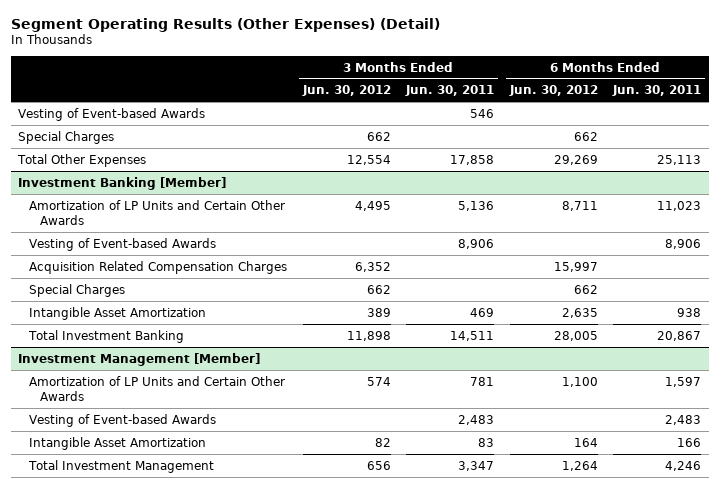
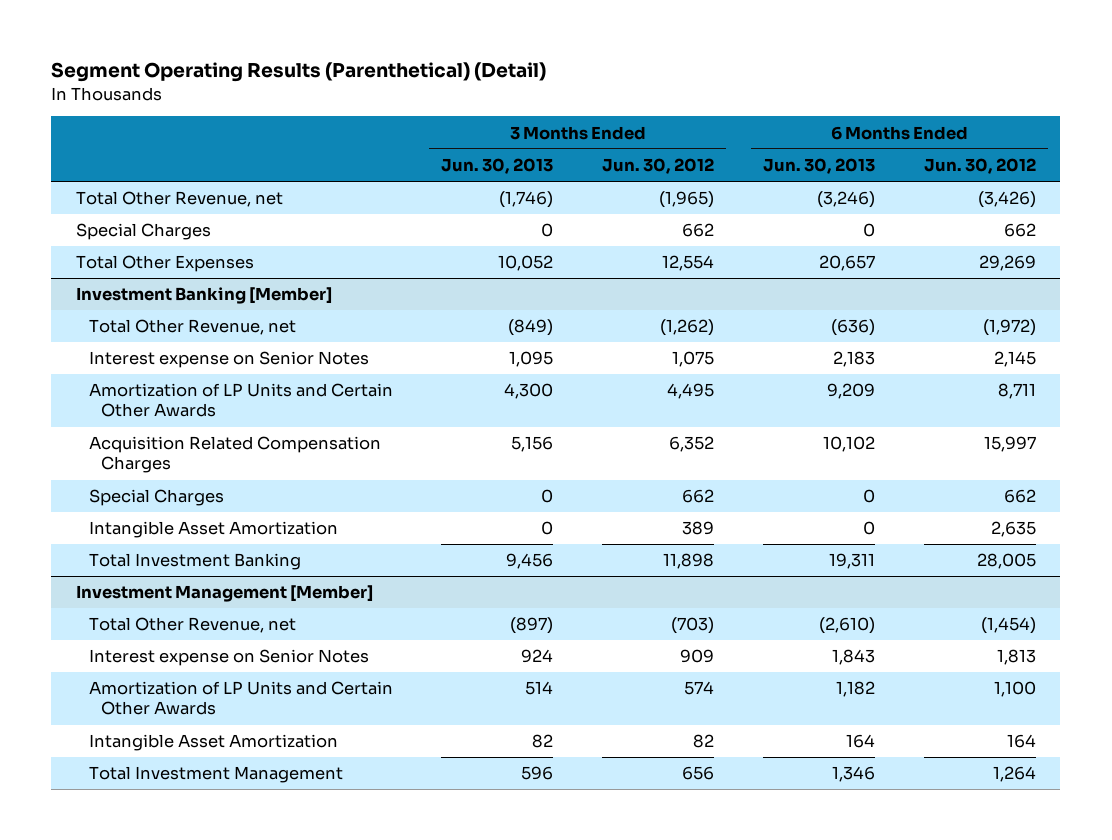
[10,17,440,32] Segment Operating Results (Other Expenses) (Detail) -> [51,62,547,83] Segment Operating Results (Parenthetical) (Detail)
[405,85,495,97] Jun. 30, 2011 -> none
[612,85,702,97] Jun. 30, 2011 -> none
none -> [441,158,554,175] Jun. 30, 2013
none -> [763,158,876,175] Jun. 30, 2013
[18,107,206,121] Vesting of Event-based Awards -> none
none -> [75,191,283,208] Total Other Revenue, net
none -> [88,319,296,336] Total Other Revenue, net
none -> [88,351,369,369] Interest expense on Senior Notes
[29,237,217,251] Vesting of Event-based Awards -> none
none -> [88,617,296,634] Total Other Revenue, net
none -> [88,649,369,667] Interest expense on Senior Notes
[29,413,217,427] Vesting of Event-based Awards -> none

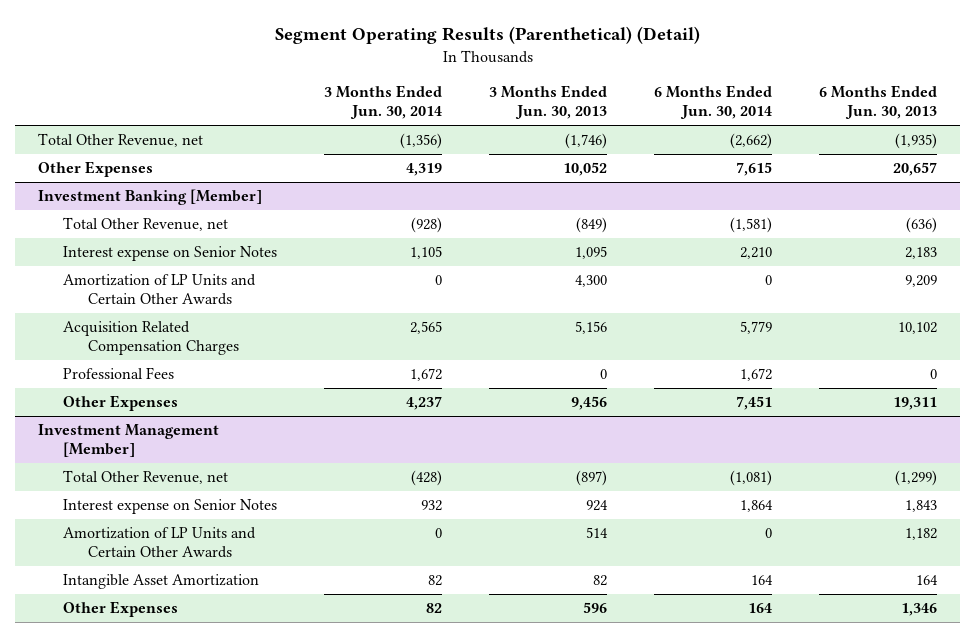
[602,158,715,175] Jun. 30, 2012 -> none
[923,158,1036,175] Jun. 30, 2012 -> none
none -> [324,85,443,120] 3 Months Ended Jun. 30, 2014
none -> [653,85,772,120] 6 Months Ended Jun. 30, 2014
[75,223,211,241] Special Charges -> none
[817,191,876,209] (3,246) -> [894,133,937,150] (1,935)
[75,255,254,273] Total Other Expenses -> [38,161,154,178] Other Expenses
[88,489,224,507] Special Charges -> none
[88,521,338,539] Intangible Asset Amortization -> none
none -> [63,367,175,380] Professional Fees
[88,553,301,571] Total Investment Banking -> [63,395,179,412] Other Expenses
[819,617,876,635] (2,610) -> [894,470,937,487] (1,299)
[88,766,343,784] Total Investment Management -> [63,601,179,618] Other Expenses

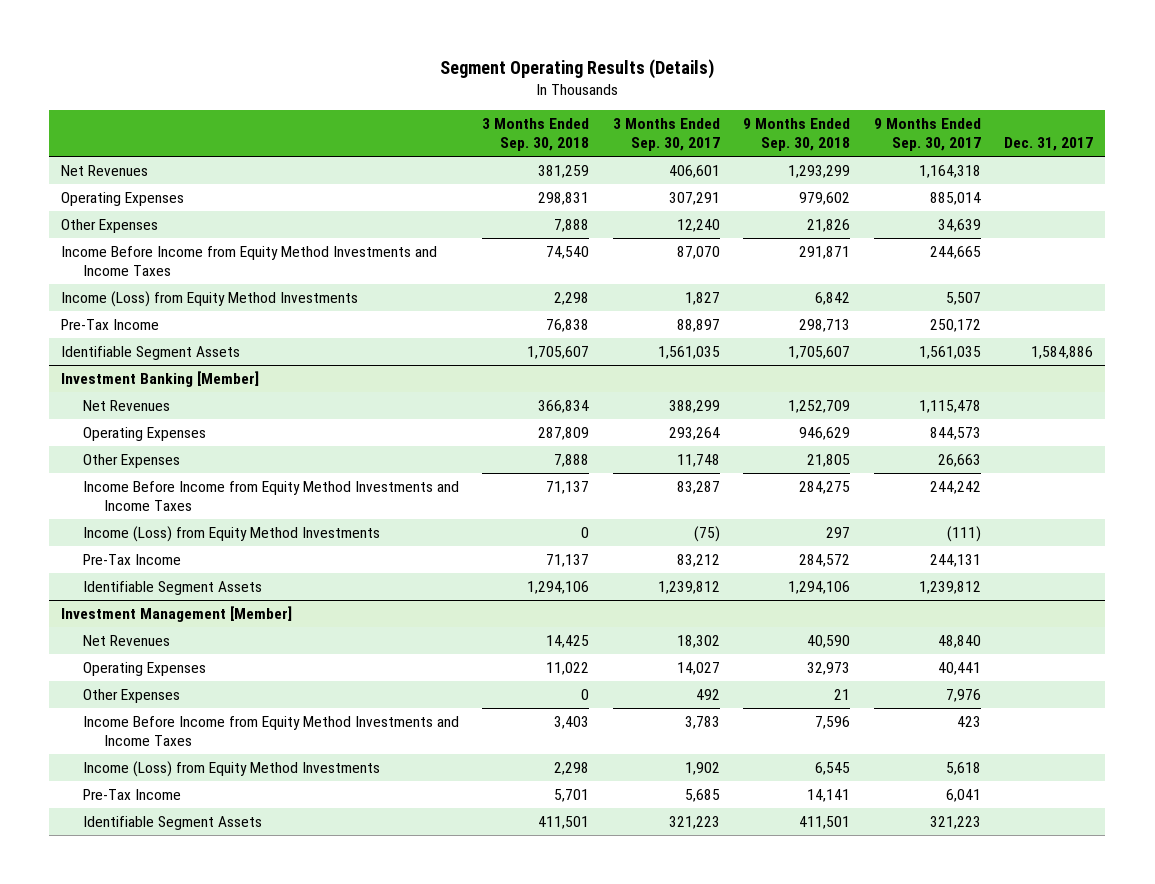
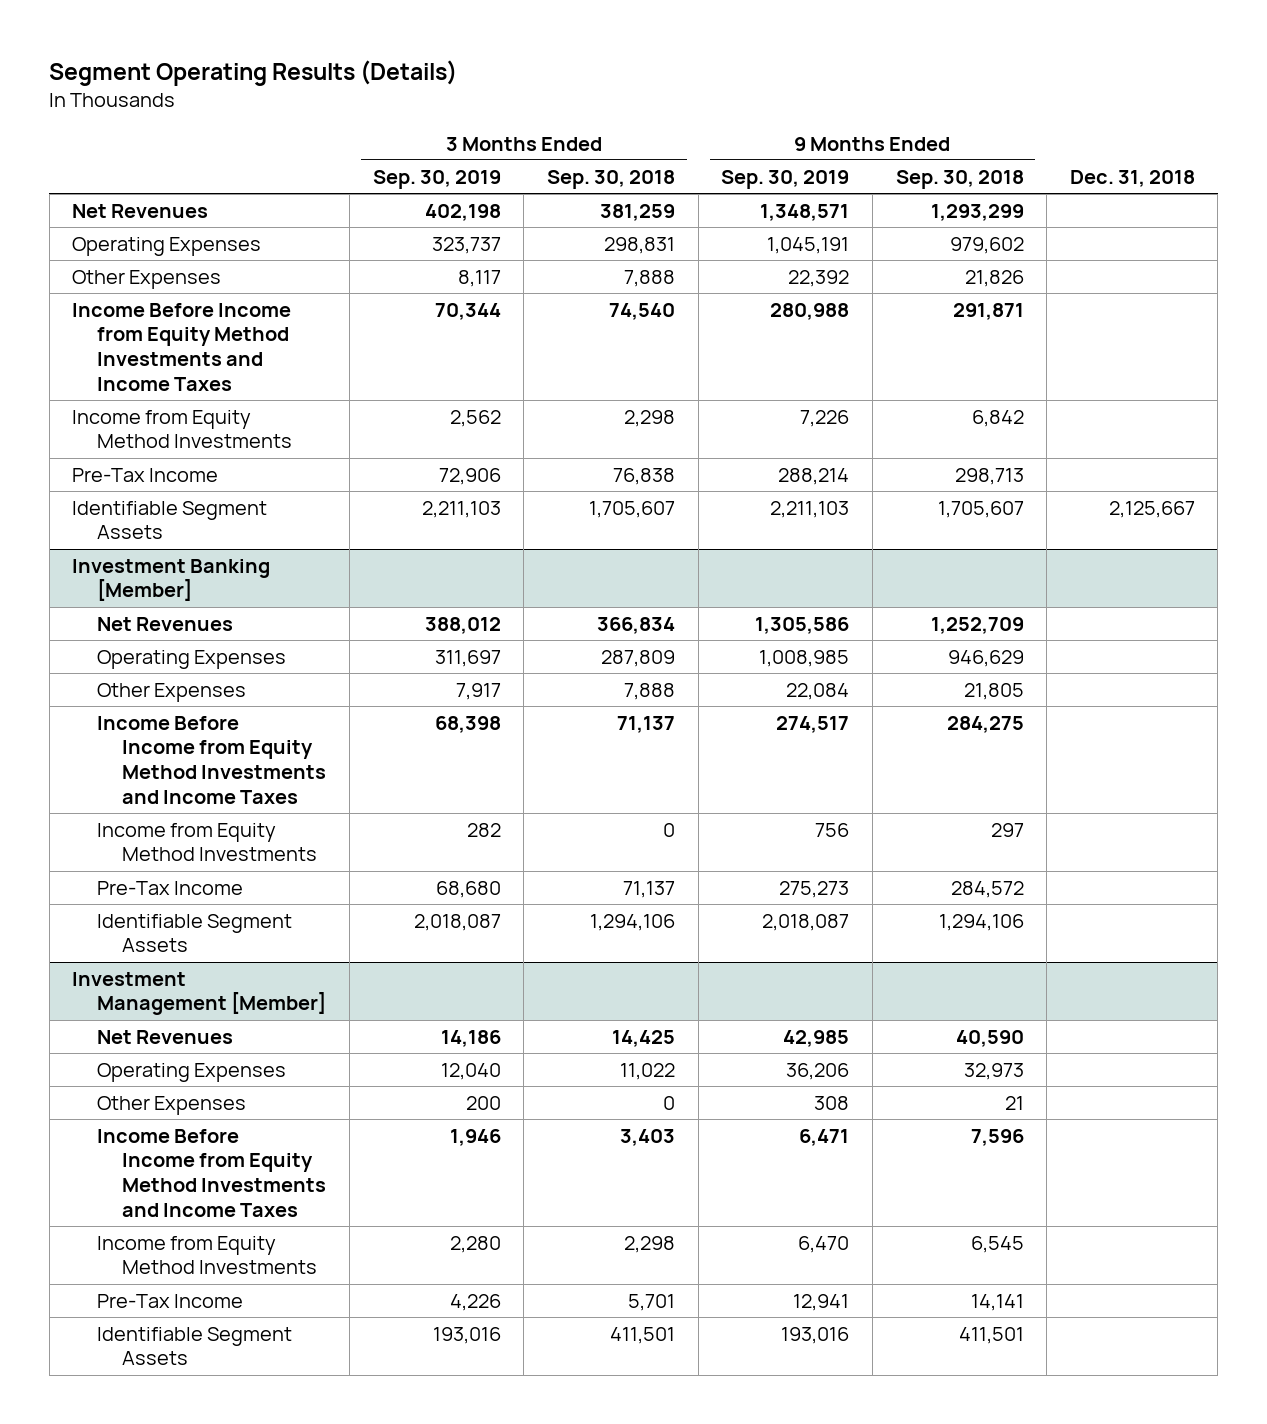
[612,118,720,152] 3 Months Ended Sep. 30, 2017 -> none
[873,118,981,152] 9 Months Ended Sep. 30, 2017 -> none
[1004,137,1094,152] Dec. 31, 2017 -> none
none -> [372,169,501,189] Sep. 30, 2019
none -> [721,169,850,189] Sep. 30, 2019
none -> [1069,169,1195,187] Dec. 31, 2018
[61,290,359,307] Income (Loss) from Equity Method Investments -> [72,409,293,449] Income from Equity Method Investments
[82,525,380,542] Income (Loss) from Equity Method Investments -> [97,822,318,862] Income from Equity Method Investments
[82,760,380,777] Income (Loss) from Equity Method Investments -> [97,1235,318,1275] Income from Equity Method Investments

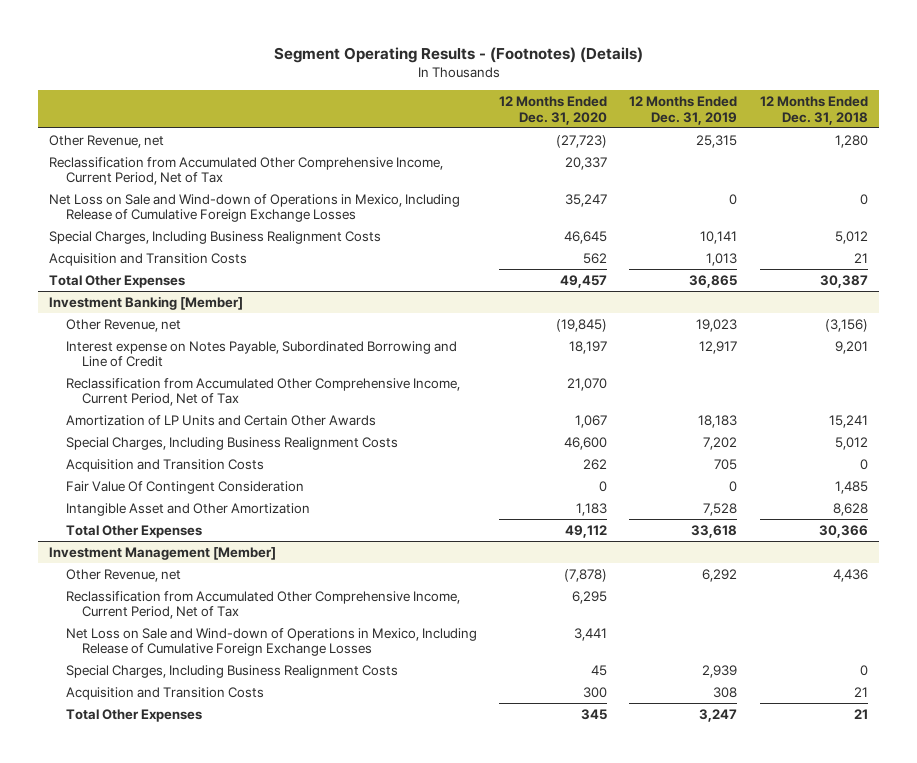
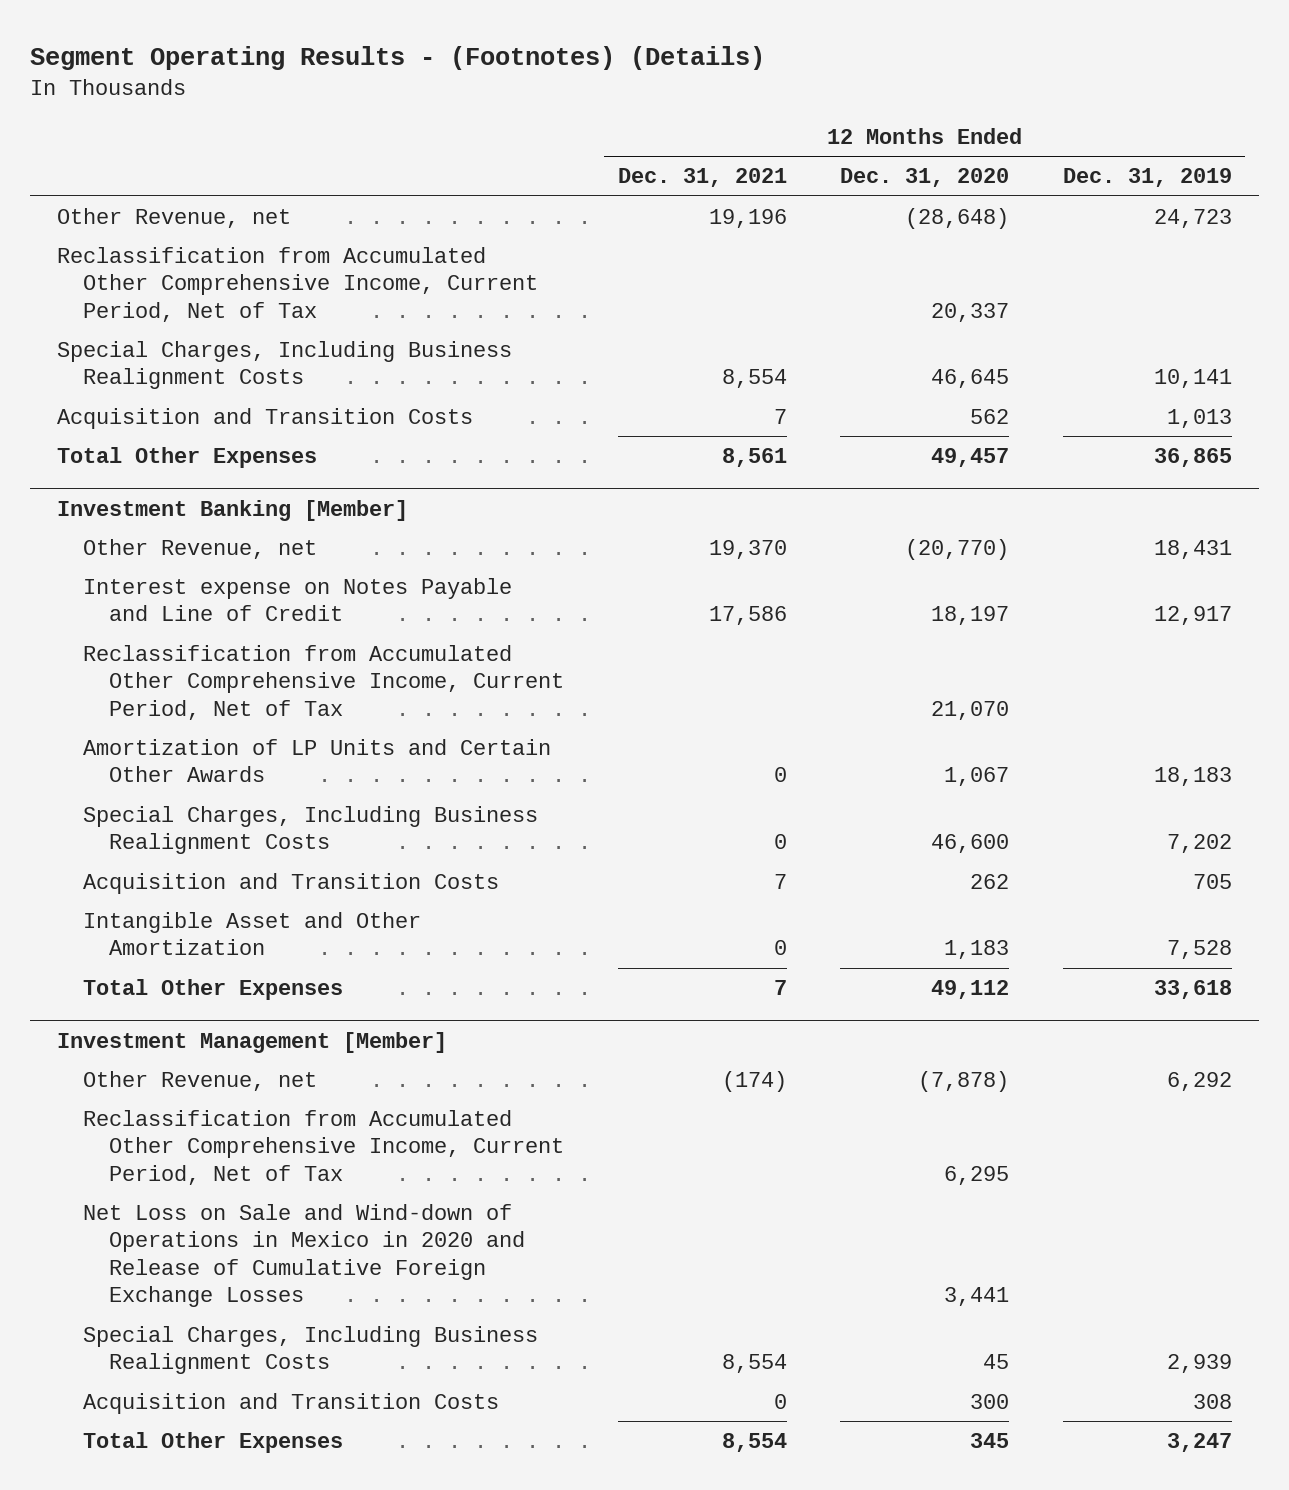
[759,95,868,125] 12 Months Ended Dec. 31, 2018 -> none
none -> [617,168,787,188] Dec. 31, 2021
[556,134,608,148] (27,723) -> [905,207,1010,229] (28,648)
[696,134,738,148] 25,315 -> [1153,208,1232,228] 24,723
[49,193,461,223] Net Loss on Sale and Wind-down of Operations in Mexico, Including Release of Cumulative Foreign Exchange Losses -> none
[556,318,608,332] (19,845) -> [905,538,1010,560] (20,770)
[696,318,738,332] 19,023 -> [1153,539,1232,559] 18,431
[65,340,457,368] Interest expense on Notes Payable, Subordinated Borrowing and Line of Credit -> [83,577,513,622] Interest expense on Notes Payable and Line of Credit
[65,480,304,494] Fair Value Of Contingent Consideration -> none
[65,627,477,657] Net Loss on Sale and Wind-down of Operations in Mexico, Including Release of Cumulative Foreign Exchange Losses -> [83,1203,526,1308] Net Loss on Sale and Wind-down of Operations in Mexico in 2020 and Release of Cumulative Foreign Exchange Losses

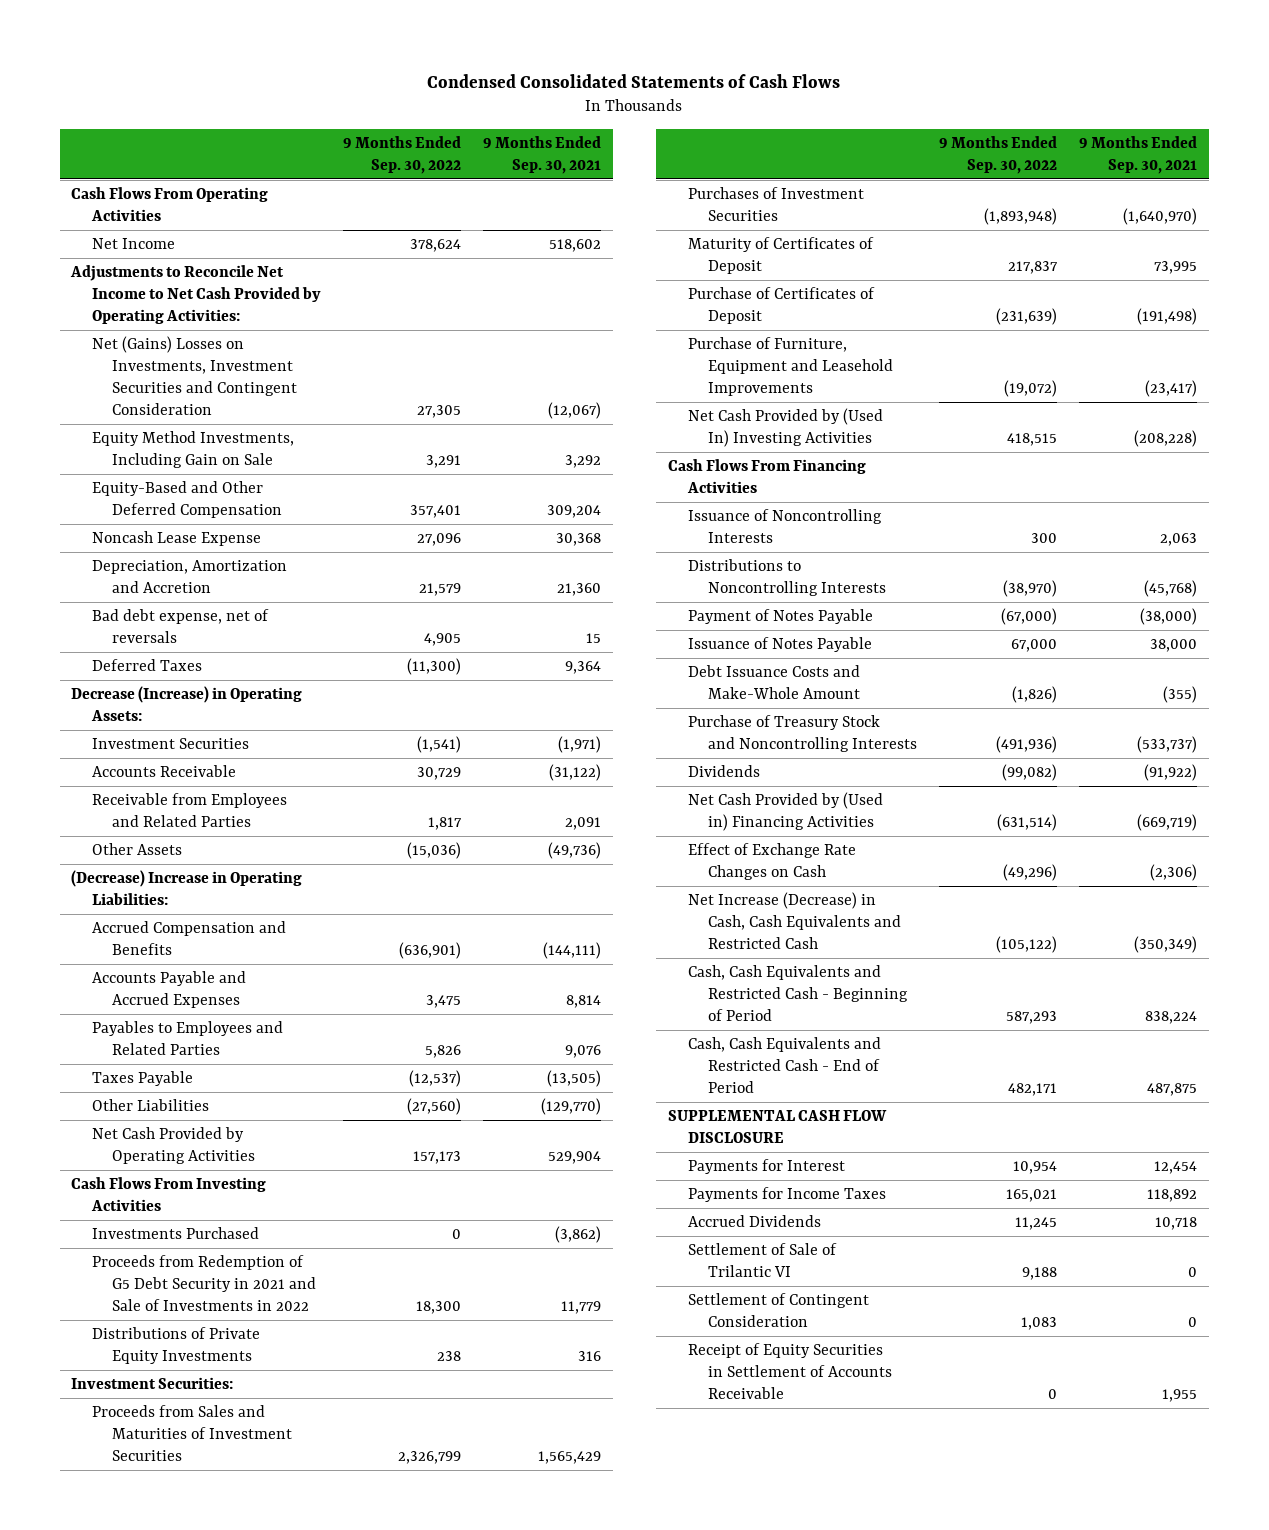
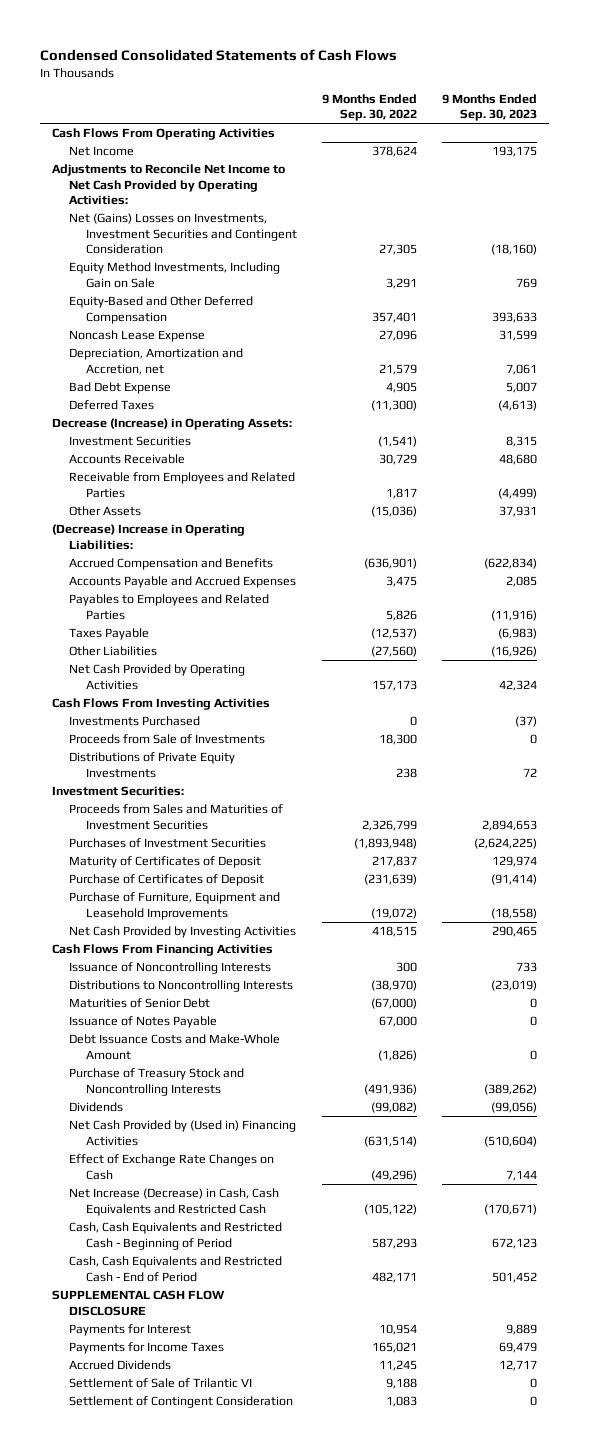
[483,135,602,174] 9 Months Ended Sep. 30, 2021 -> none
none -> [441,93,537,122] 9 Months Ended Sep. 30, 2023
[91,560,287,594] Depreciation, Amortization and Accretion -> [69,348,244,375] Depreciation, Amortization and Accretion, net
[91,609,269,644] Bad debt expense, net of reversals -> [69,382,172,395] Bad Debt Expense
[91,1255,316,1312] Proceeds from Redemption of G5 Debt Security in 2021 and Sale of Investments in 2022 -> [69,734,266,745] Proceeds from Sale of Investments
[687,408,883,448] Net Cash Provided by (Used In) Investing Activities -> [69,926,297,939] Net Cash Provided by Investing Activities
[687,609,873,625] Payment of Notes Payable -> [69,998,211,1009] Maturities of Senior Debt
[687,1343,892,1400] Receipt of Equity Securities in Settlement of Accounts Receivable -> none

